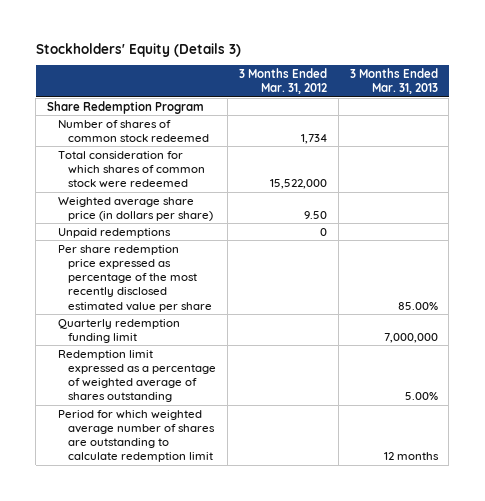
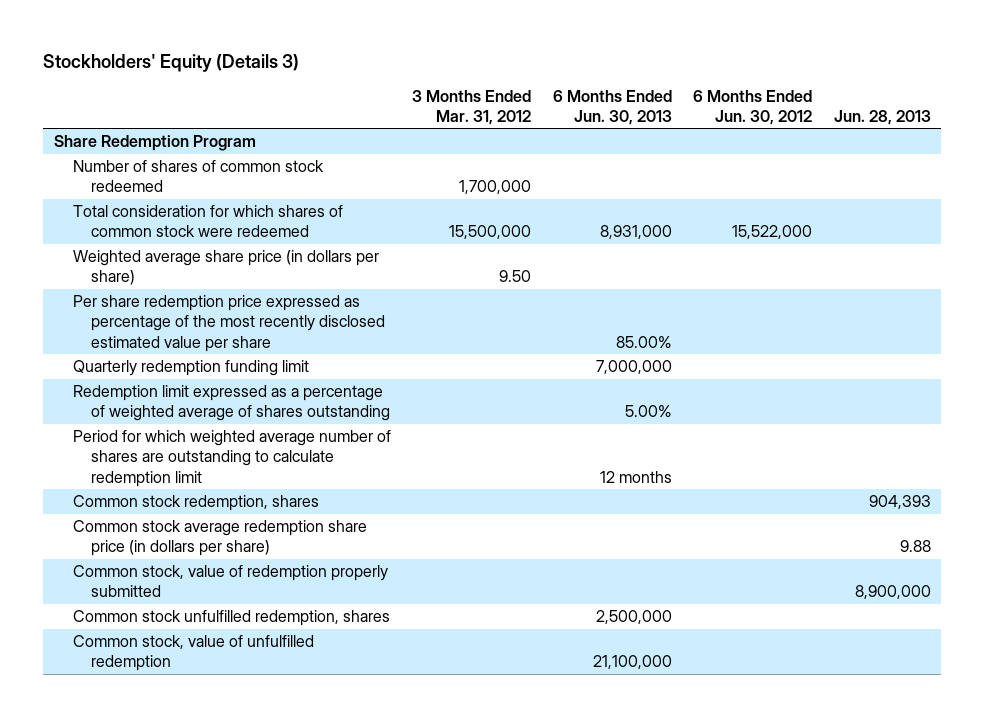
[349,67,438,95] 3 Months Ended Mar. 31, 2013 -> none
none -> [552,89,672,125] 6 Months Ended Jun. 30, 2013
none -> [693,89,813,125] 6 Months Ended Jun. 30, 2012
none -> [833,109,931,125] Jun. 28, 2013
[301,133,328,144] 1,734 -> [459,180,532,195] 1,700,000
[270,179,328,190] 15,522,000 -> [449,225,532,240] 15,500,000
[57,227,171,238] Unpaid redemptions -> none
none -> [72,495,319,512] Common stock redemption, shares
none -> [72,520,367,557] Common stock average redemption share price (in dollars per share)
none -> [72,565,388,598] Common stock, value of redemption properly submitted
none -> [72,610,390,627] Common stock unfulfilled redemption, shares
none -> [72,635,314,672] Common stock, value of unfulfilled redemption

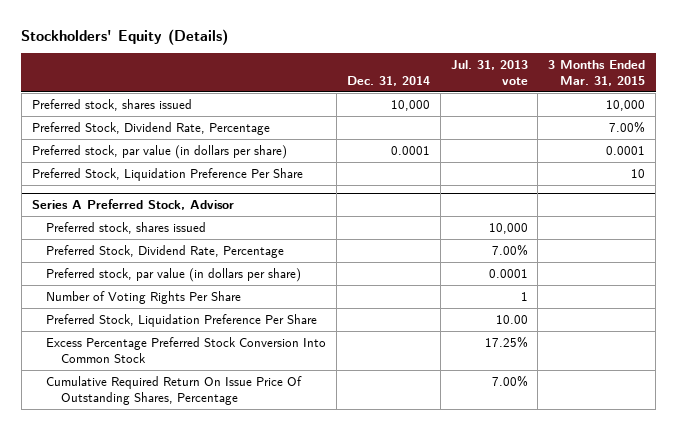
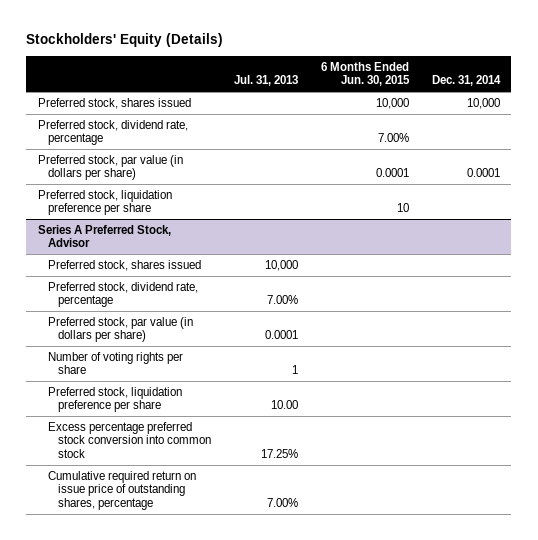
[450,59,528,86] Jul. 31, 2013 vote -> none
[548,59,646,87] 3 Months Ended Mar. 31, 2015 -> none
none -> [234,75,299,87] Jul. 31, 2013
none -> [321,61,411,87] 6 Months Ended Jun. 30, 2015
[31,121,270,135] Preferred Stock, Dividend Rate, Percentage -> [37,119,188,146] Preferred stock, dividend rate, percentage
[31,167,303,181] Preferred Stock, Liquidation Preference Per Share -> [37,189,172,216] Preferred stock, liquidation preference per share
[46,244,285,258] Preferred Stock, Dividend Rate, Percentage -> [48,281,199,308] Preferred stock, dividend rate, percentage
[46,290,242,304] Number of Voting Rights Per Share -> [48,351,184,375] Number of voting rights per share
[46,313,318,327] Preferred Stock, Liquidation Preference Per Share -> [48,386,183,413] Preferred stock, liquidation preference per share
[46,336,327,363] Excess Percentage Preferred Stock Conversion Into Common Stock -> [48,421,212,459] Excess percentage preferred stock conversion into common stock
[46,375,303,405] Cumulative Required Return On Issue Price Of Outstanding Shares, Percentage -> [48,470,197,511] Cumulative required return on issue price of outstanding shares, percentage

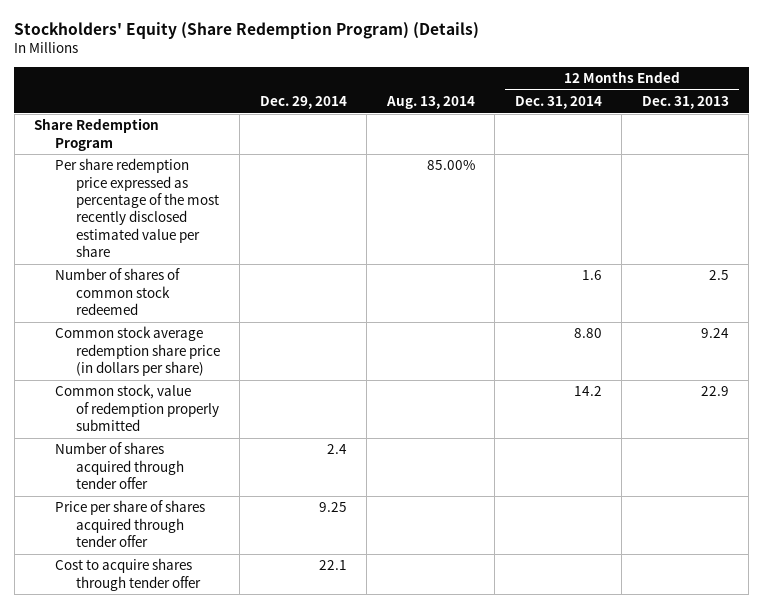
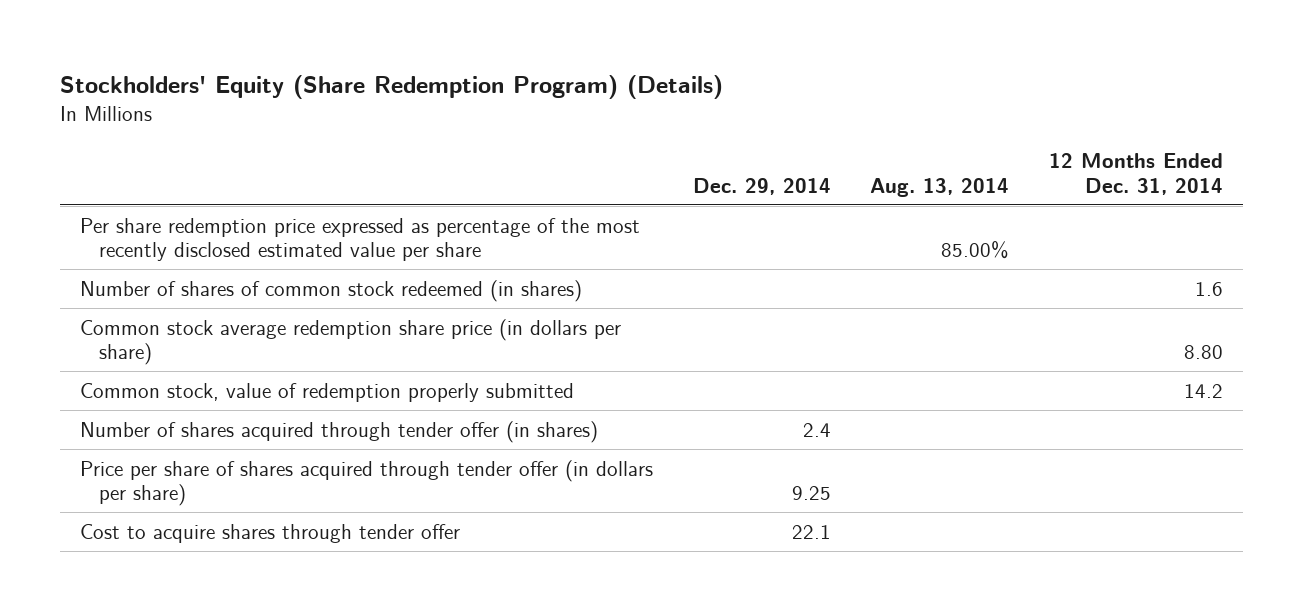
[641,96,729,110] Dec. 31, 2013 -> none
[34,118,160,151] Share Redemption Program -> none
[55,268,181,316] Number of shares of common stock redeemed -> [80,279,583,302] Number of shares of common stock redeemed (in shares)
[55,442,184,490] Number of shares acquired through tender offer -> [80,420,599,443] Number of shares acquired through tender offer (in shares)
[55,500,206,548] Price per share of shares acquired through tender offer -> [80,459,654,507] Price per share of shares acquired through tender offer (in dollars per share)

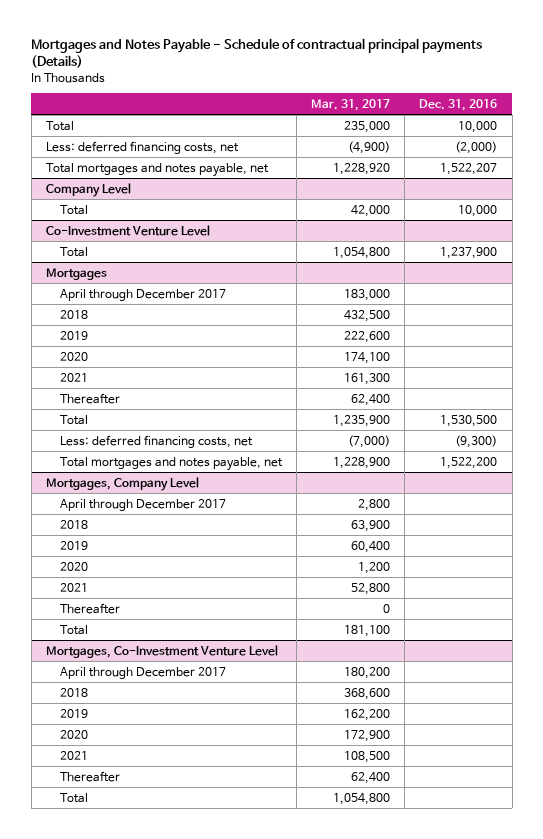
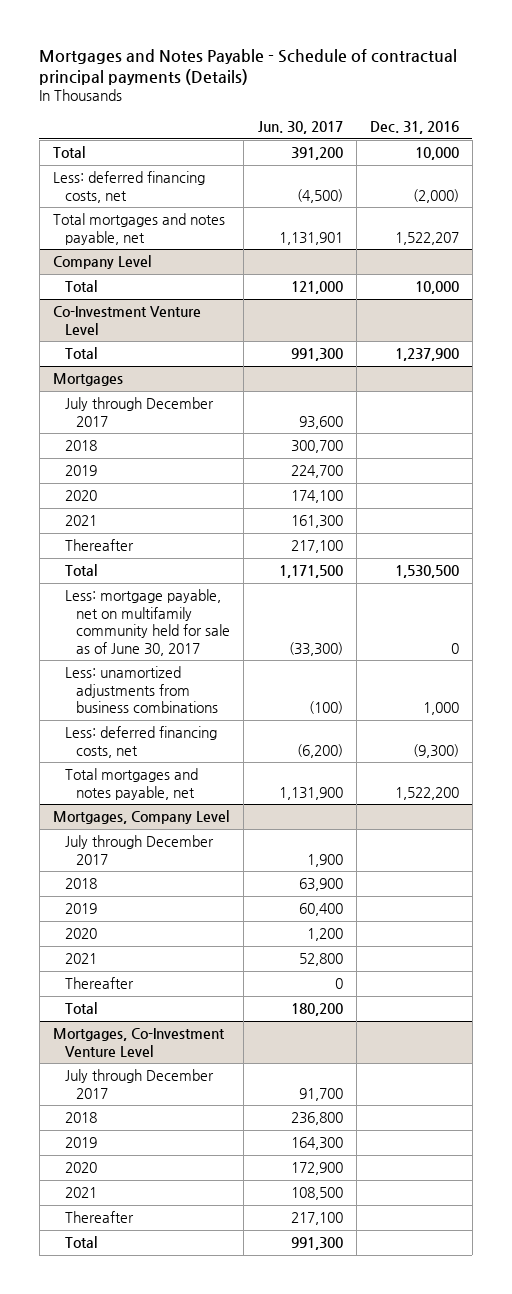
[311,98,391,111] Mar. 31, 2017 -> none
none -> [257,121,343,135] Jun. 30, 2017
[59,288,226,301] April through December 2017 -> [64,397,214,427] July through December 2017
none -> [64,589,231,656] Less: mortgage payable, net on multifamily community held for sale as of June 30, 2017
none -> [64,666,219,714] Less: unamortized adjustments from business combinations
[59,498,226,511] April through December 2017 -> [64,835,214,865] July through December 2017
[59,666,226,679] April through December 2017 -> [64,1069,214,1099] July through December 2017

